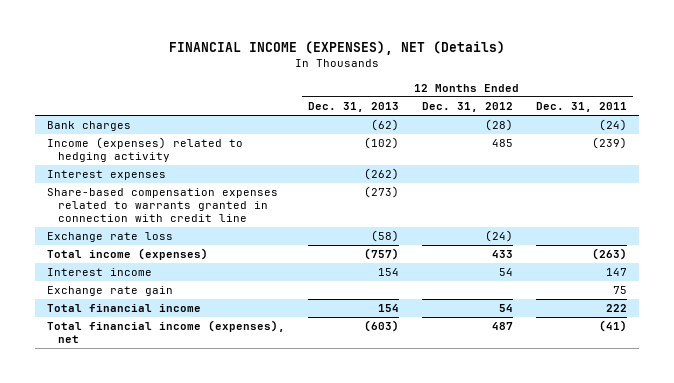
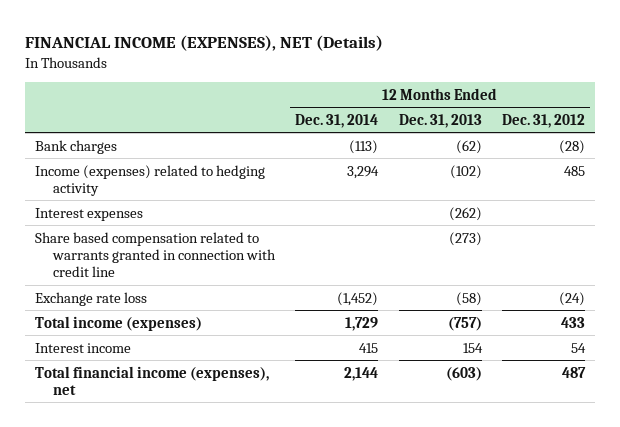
[536,101,628,112] Dec. 31, 2011 -> none
none -> [295,113,379,128] Dec. 31, 2014
[46,188,278,222] Share-based compensation expenses related to warrants granted in connection with credit line -> [35,231,276,278] Share based compensation related to warrants granted in connection with credit line
[46,286,173,297] Exchange rate gain -> none
[46,304,201,313] Total financial income -> none

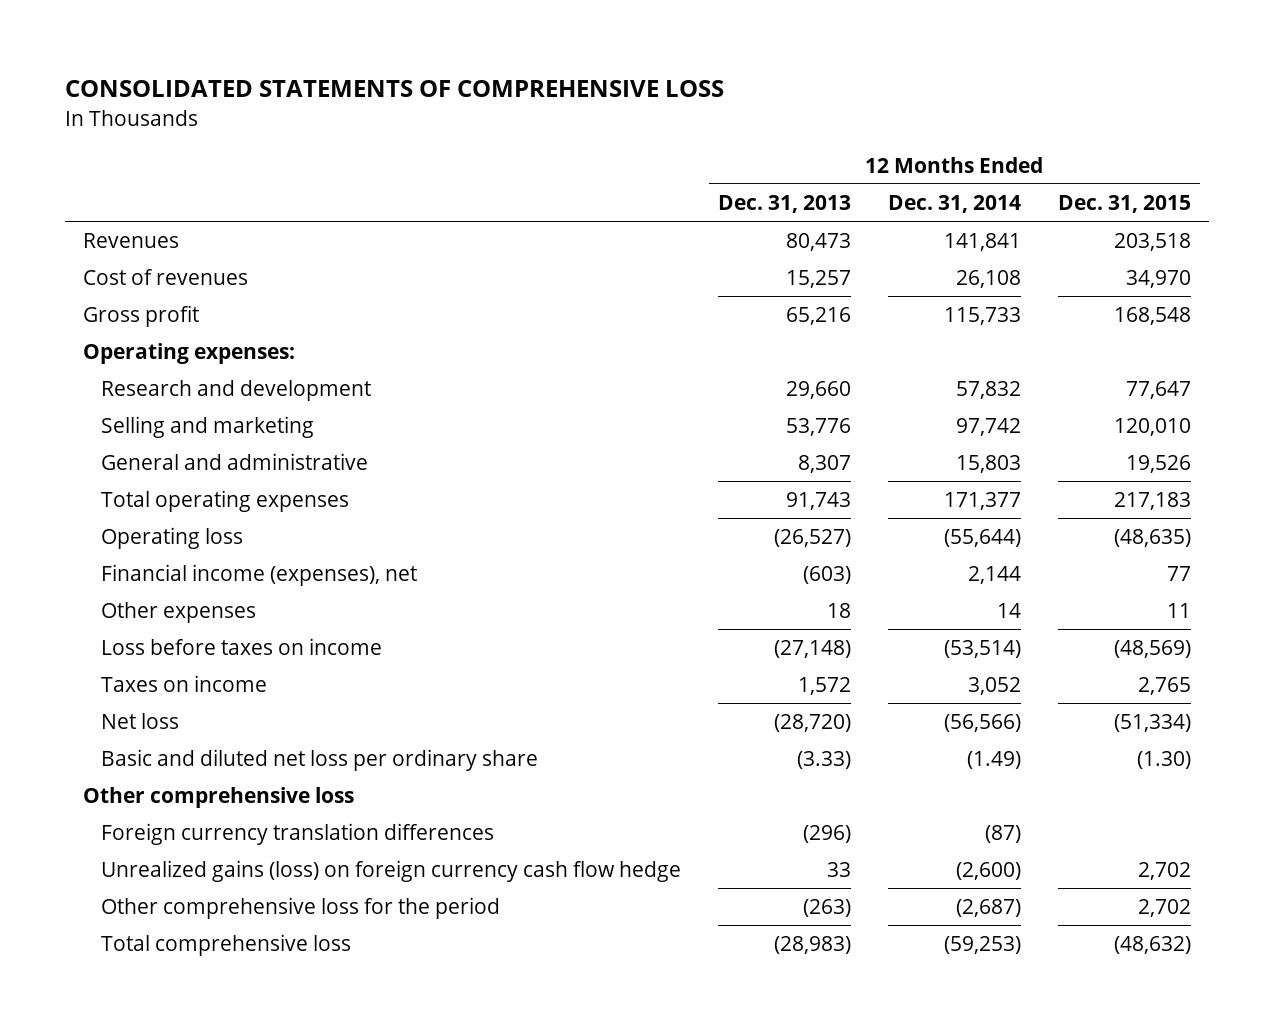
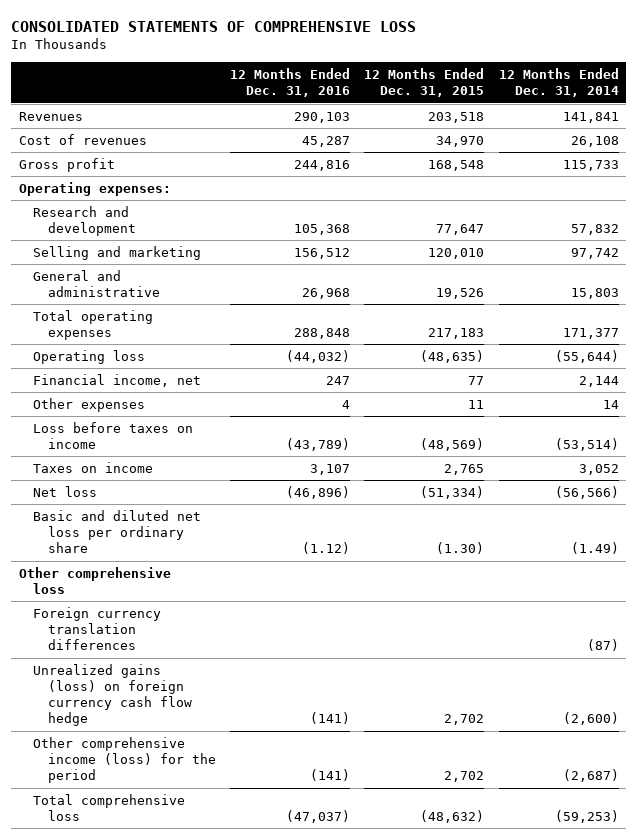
[717,195,851,214] Dec. 31, 2013 -> none
none -> [229,67,350,98] 12 Months Ended Dec. 31, 2016
[100,564,417,587] Financial income (expenses), net -> [33,373,202,387] Financial income, net
[100,897,500,920] Other comprehensive loss for the period -> [33,736,216,784] Other comprehensive income (loss) for the period

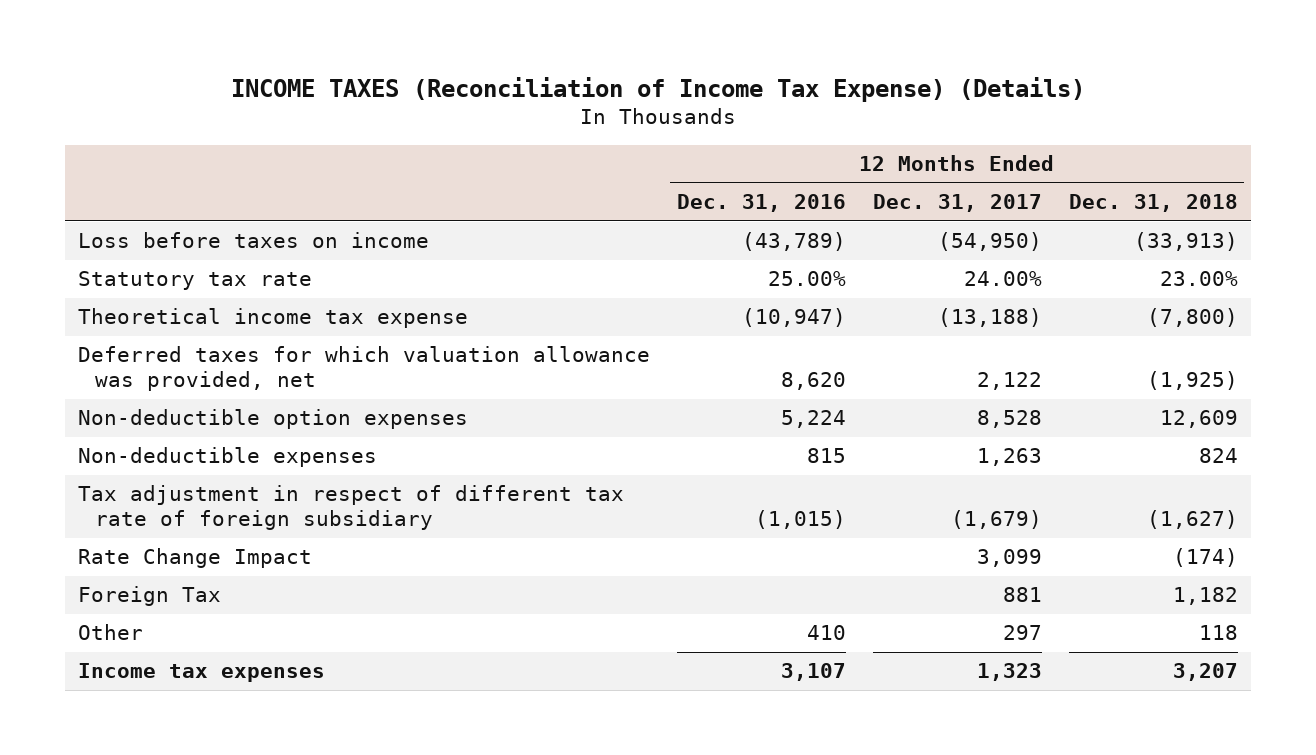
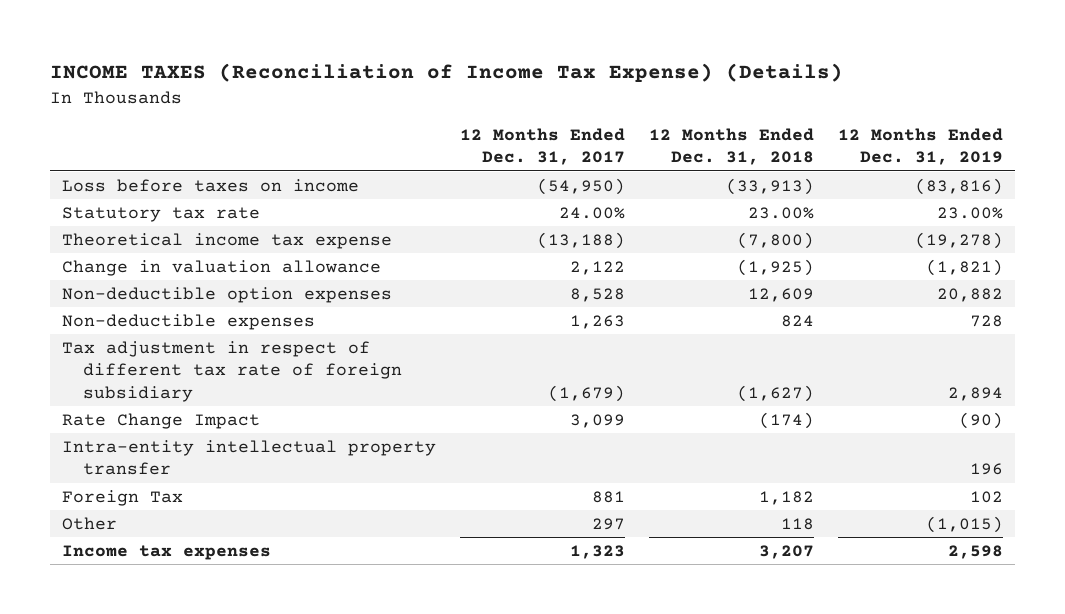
[676,194,846,213] Dec. 31, 2016 -> none
none -> [837,127,1003,166] 12 Months Ended Dec. 31, 2019
[78,346,651,392] Deferred taxes for which valuation allowance was provided, net -> [62,259,382,276] Change in valuation allowance
none -> [62,439,437,476] Intra-entity intellectual property transfer

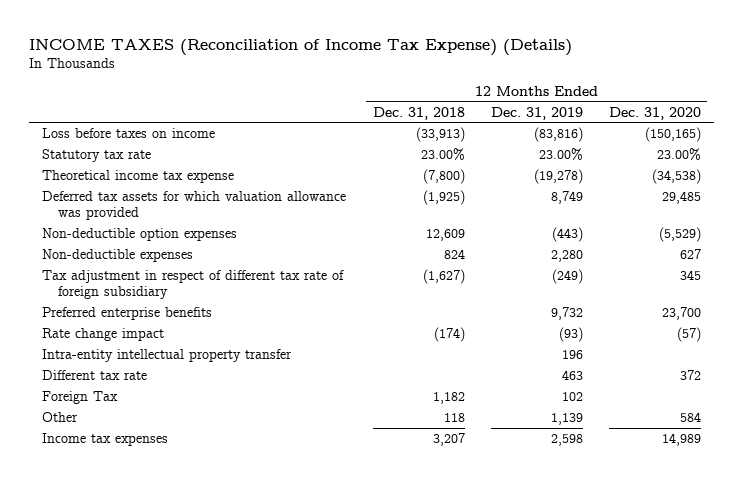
[460,127,626,166] 12 Months Ended Dec. 31, 2017 -> none
none -> [608,106,701,120] Dec. 31, 2020
[62,259,382,276] Change in valuation allowance -> none
none -> [42,190,347,220] Deferred tax assets for which valuation allowance was provided
[936,287,1003,302] 20,882 -> [551,226,583,242] (443)
[969,314,1003,327] 728 -> [550,249,583,262] 2,280
[947,386,1003,401] 2,894 -> [551,268,583,284] (249)
none -> [42,306,213,320] Preferred enterprise benefits
[62,412,261,429] Rate Change Impact -> [42,327,165,341] Rate change impact
[958,411,1003,429] (90) -> [558,326,583,342] (93)
none -> [42,369,148,380] Different tax rate
[925,515,1003,533] (1,015) -> [550,412,583,425] 1,139

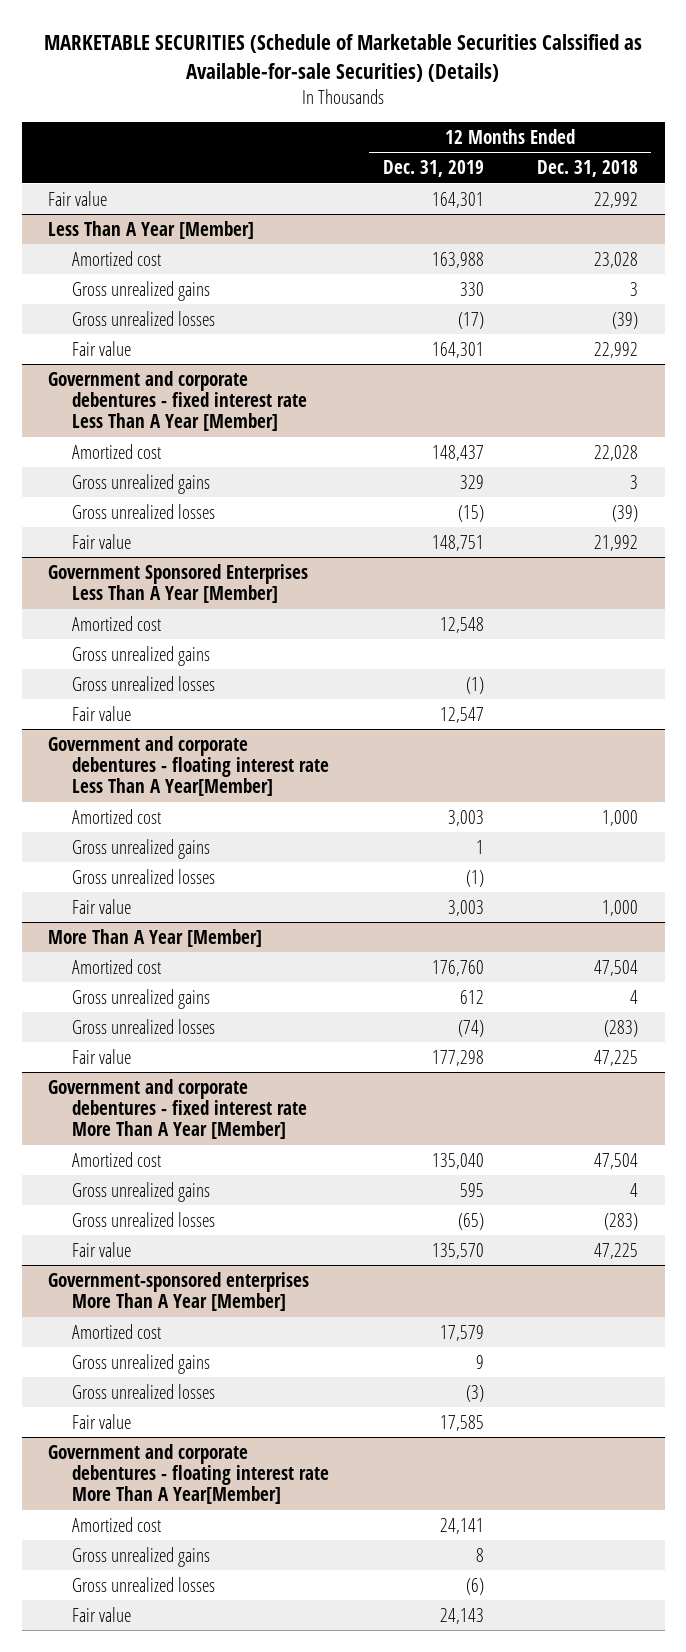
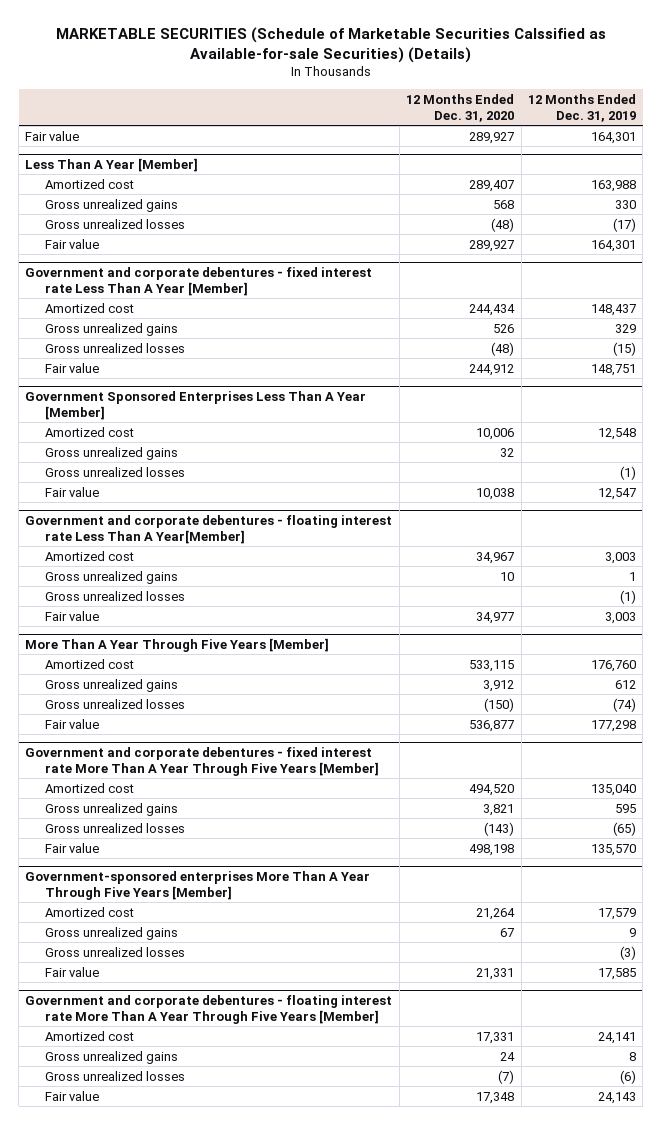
[536,160,638,178] Dec. 31, 2018 -> none
none -> [406,93,515,123] 12 Months Ended Dec. 31, 2020
[48,928,263,947] More Than A Year [Member] -> [25,637,330,652] More Than A Year Through Five Years [Member]
[48,1078,308,1140] Government and corporate debentures - fixed interest rate More Than A Year [Member] -> [25,746,380,776] Government and corporate debentures - fixed interest rate More Than A Year Through Five Years [Member]
[48,1271,310,1312] Government-sponsored enterprises More Than A Year [Member] -> [25,870,371,900] Government-sponsored enterprises More Than A Year Through Five Years [Member]
[48,1443,330,1505] Government and corporate debentures - floating interest rate More Than A Year[Member] -> [25,994,393,1024] Government and corporate debentures - floating interest rate More Than A Year Through Five Years [Member]

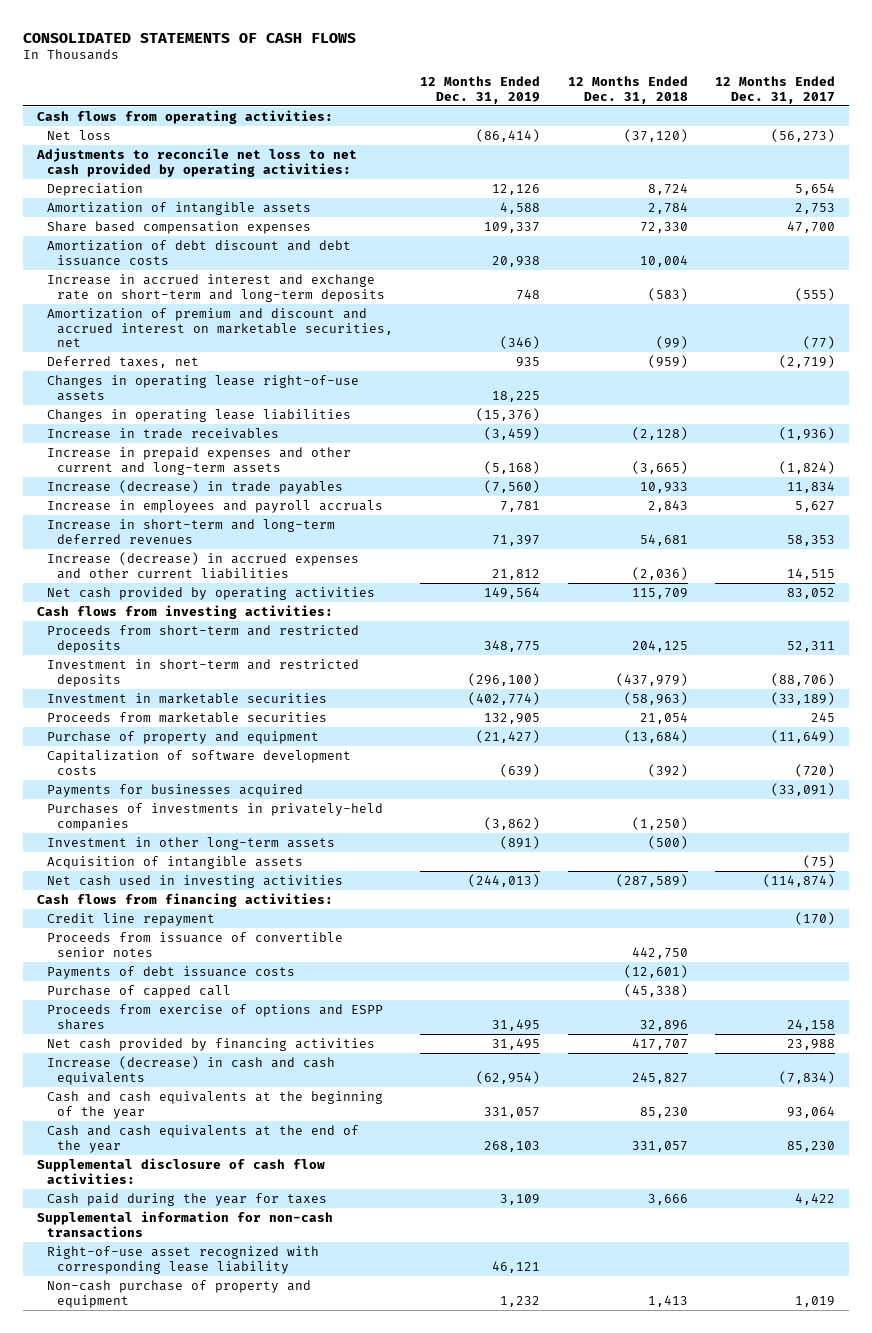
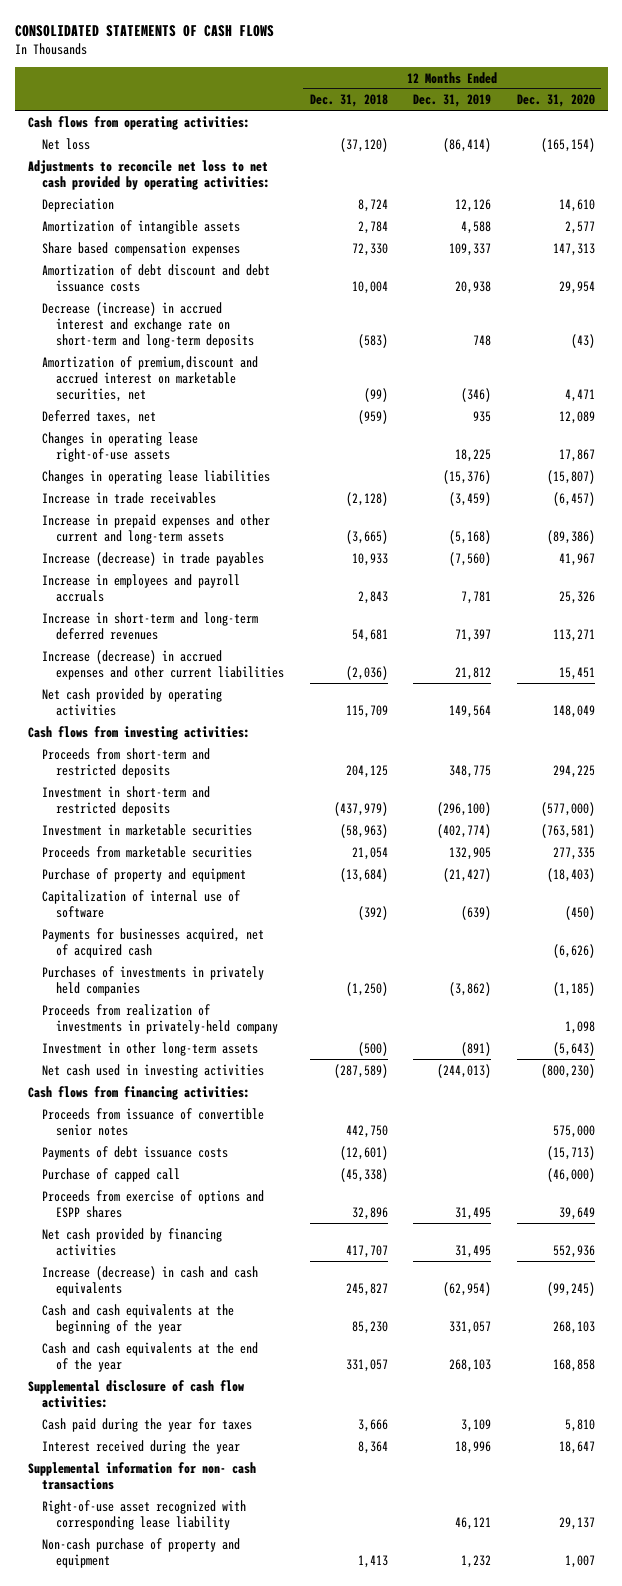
[715,75,836,104] 12 Months Ended Dec. 31, 2017 -> none
none -> [516,94,595,108] Dec. 31, 2020
[46,273,385,302] Increase in accrued interest and exchange rate on short-term and long-term deposits -> [42,301,255,348] Decrease (increase) in accrued interest and exchange rate on short-term and long-term deposits
[46,307,393,348] Amortization of premium and discount and accrued interest on marketable securities, net -> [42,355,259,402] Amortization of premium,discount and accrued interest on marketable securities, net
[46,749,351,775] Capitalization of software development costs -> [42,889,241,918] Capitalization of internal use of software
[46,783,303,797] Payments for businesses acquired -> [42,927,265,958] Payments for businesses acquired, net of acquired cash
[46,802,383,831] Purchases of investments in privately-held companies -> [42,965,265,996] Purchases of investments in privately held companies
none -> [42,1003,279,1034] Proceeds from realization of investments in privately-held company
[46,855,303,869] Acquisition of intangible assets -> none
[46,912,215,926] Credit line repayment -> none
none -> [42,1439,241,1454] Interest received during the year
[36,1210,333,1237] Supplemental information for non-cash transactions -> [27,1461,256,1490] Supplemental information for non- cash transactions

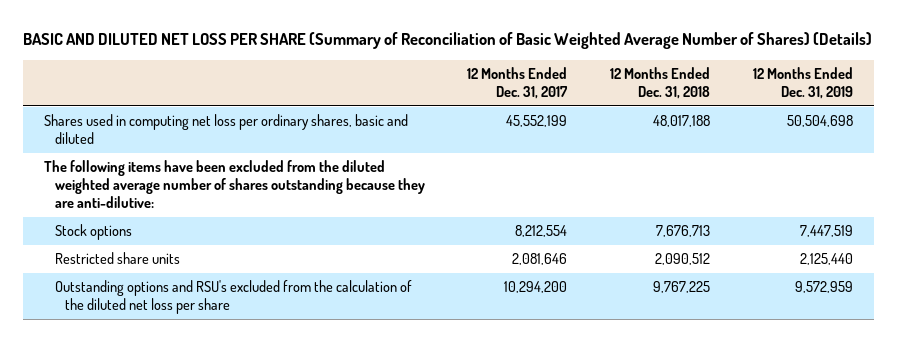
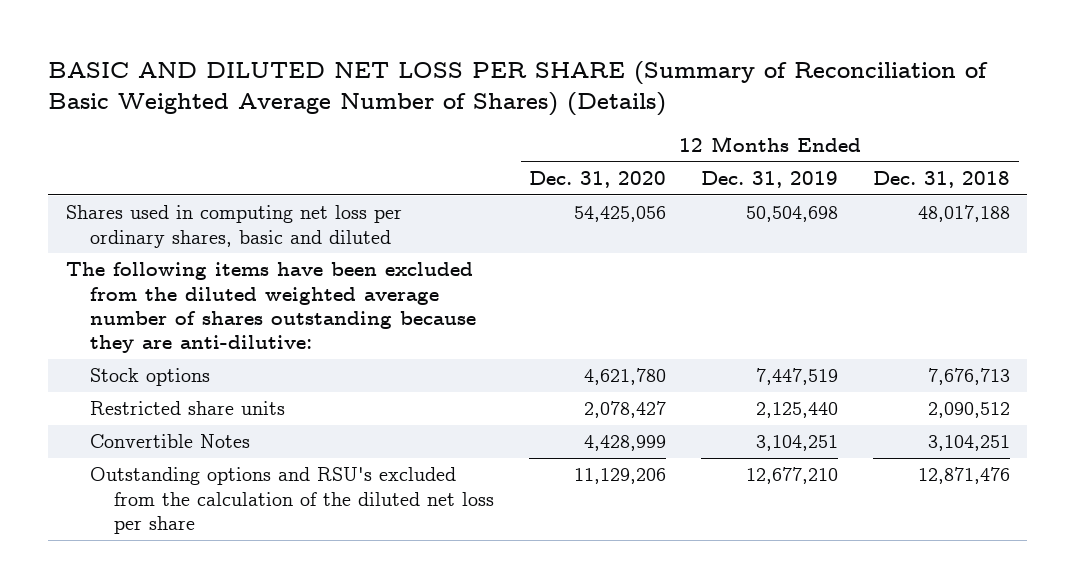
[467,66,569,99] 12 Months Ended Dec. 31, 2017 -> none
none -> [529,170,667,188] Dec. 31, 2020
none -> [90,434,251,449] Convertible Notes
[652,281,710,294] 9,767,225 -> [917,467,1010,485] 12,871,476
[794,281,853,294] 9,572,959 -> [746,467,839,485] 12,677,210

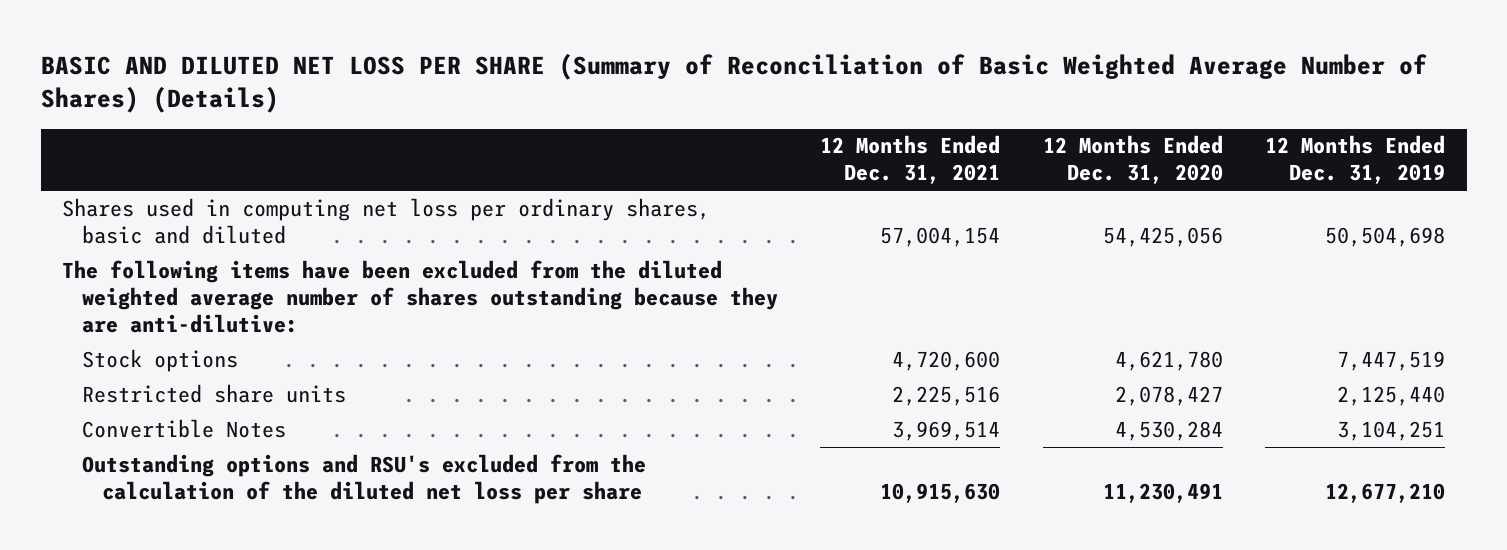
[872,170,1010,188] Dec. 31, 2018 -> none
none -> [820,135,1001,185] 12 Months Ended Dec. 31, 2021
[584,435,667,452] 4,428,999 -> [1114,420,1223,441] 4,530,284
[574,468,667,485] 11,129,206 -> [1102,482,1223,503] 11,230,491

